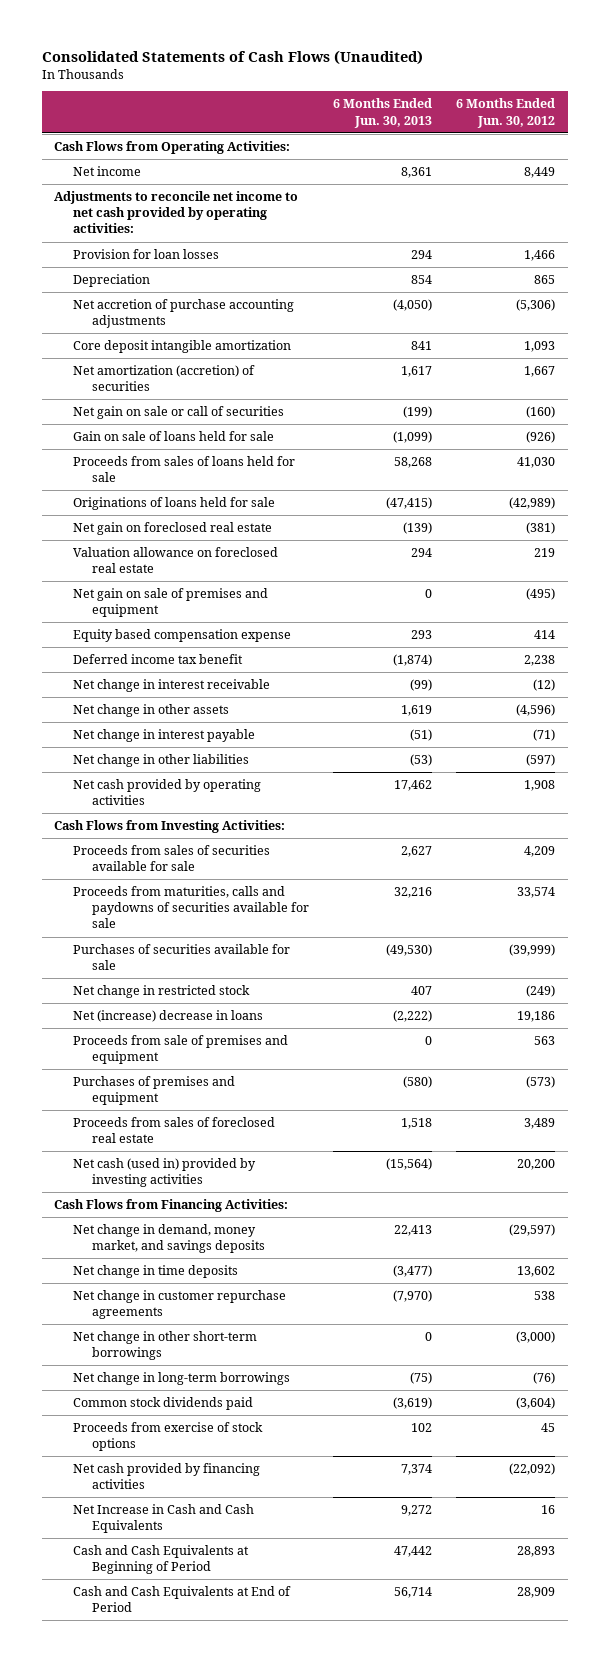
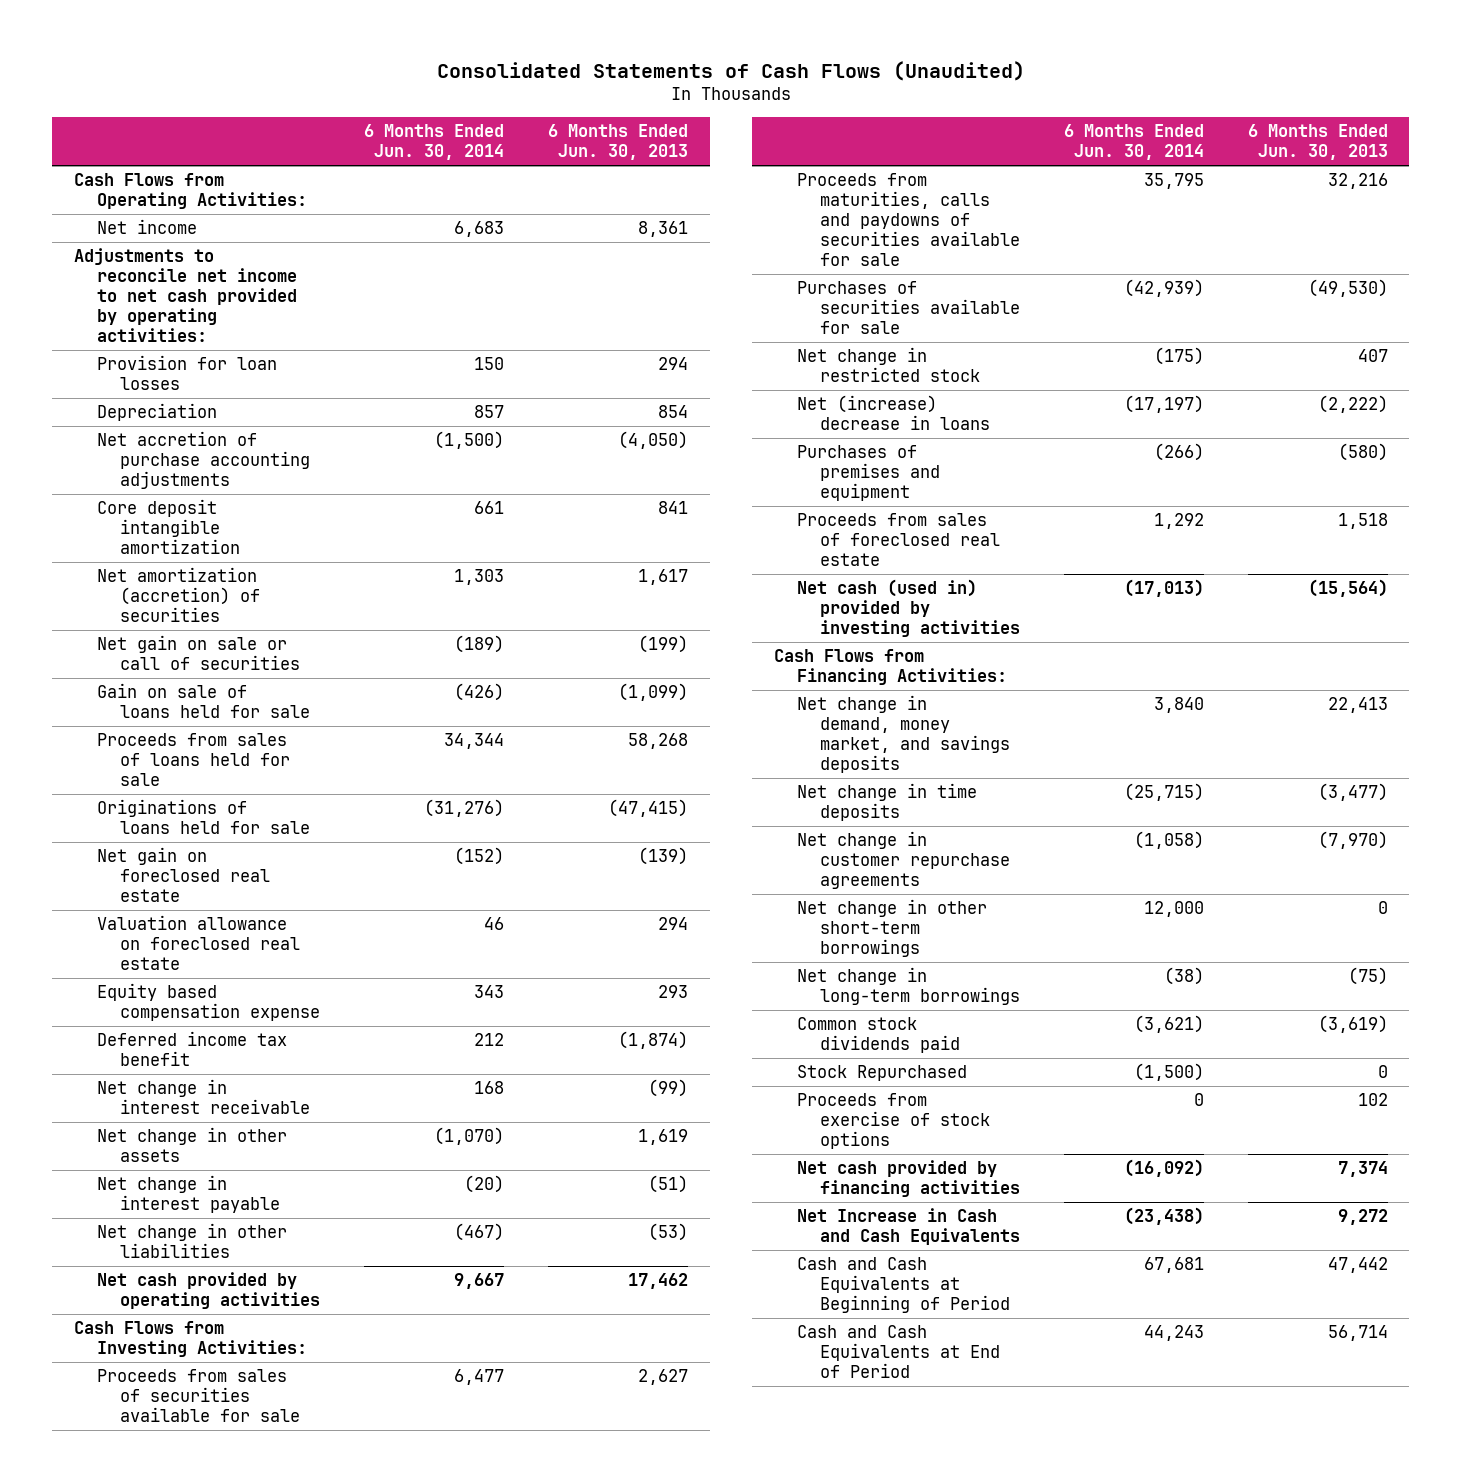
[456,98,556,128] 6 Months Ended Jun. 30, 2012 -> none
none -> [363,124,504,161] 6 Months Ended Jun. 30, 2014
[72,588,268,618] Net gain on sale of premises and equipment -> none
[72,1035,288,1065] Proceeds from sale of premises and equipment -> none
none -> [796,1064,967,1081] Stock Repurchased

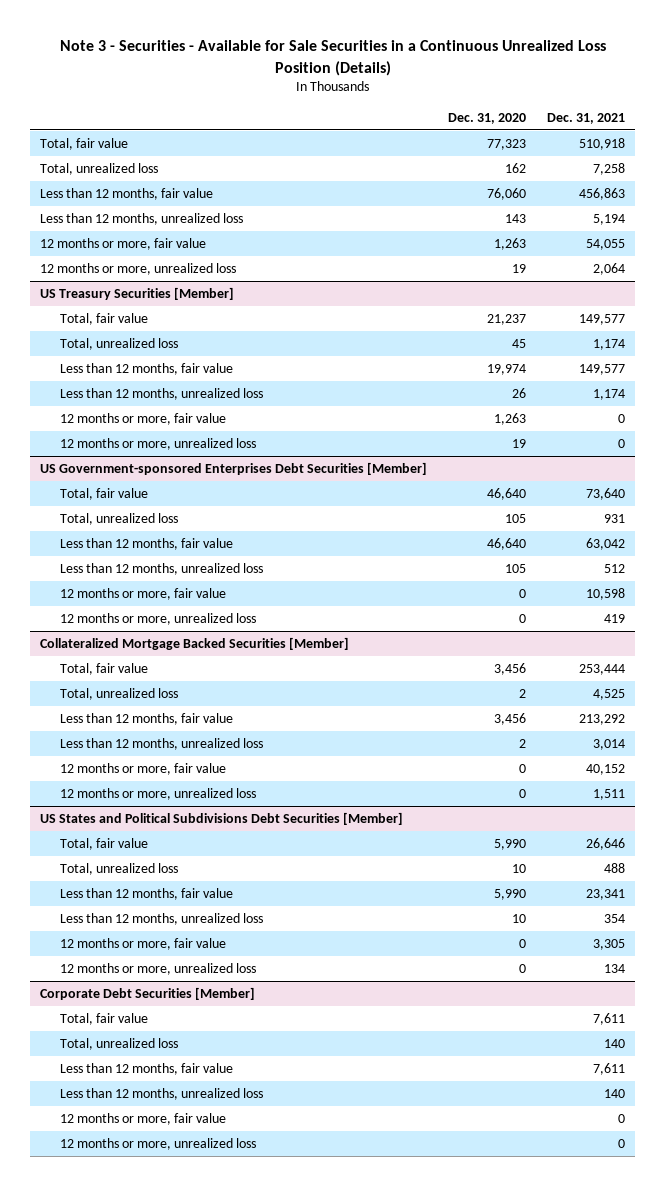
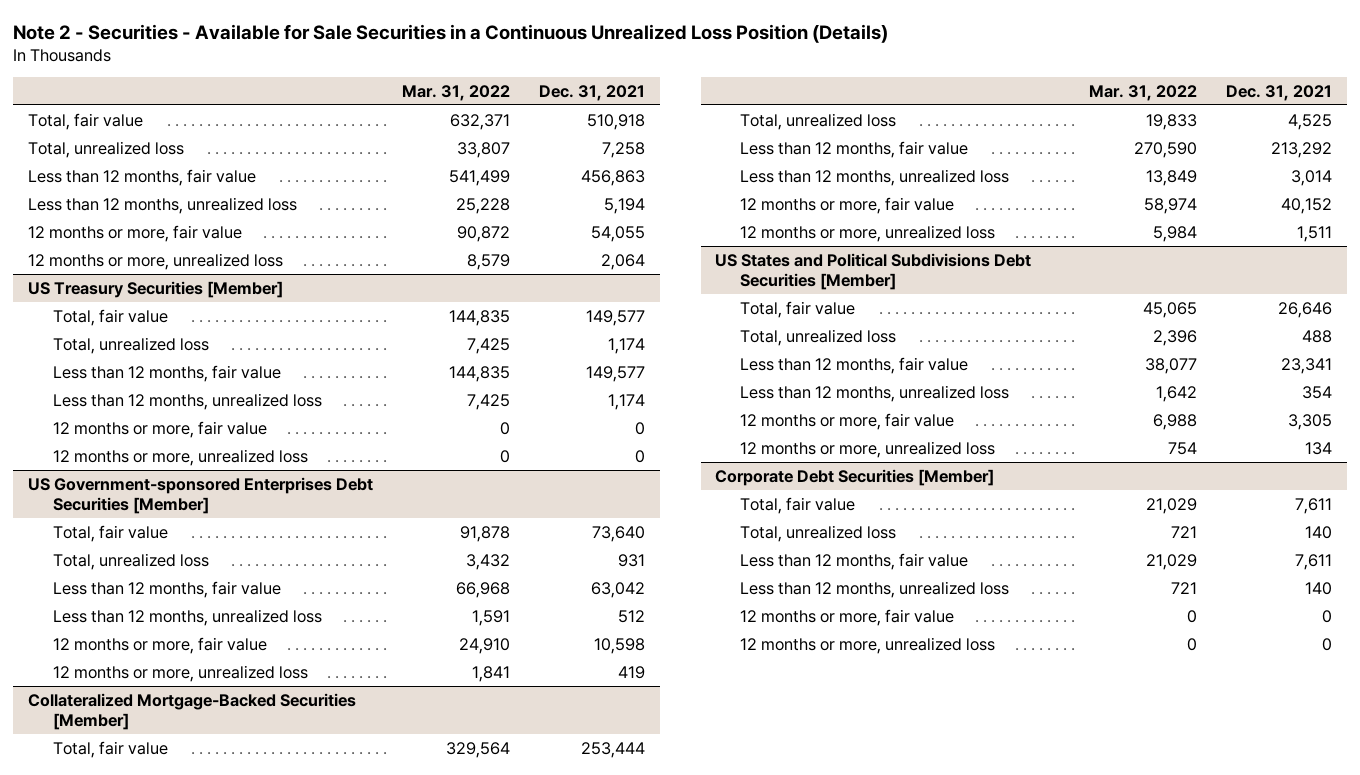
[59,40,606,76] Note 3 - Securities - Available for Sale Securities in a Continuous Unrealized Loss Position (Details) -> [13,23,889,43] Note 2 - Securities - Available for Sale Securities in a Continuous Unrealized Loss Position (Details)
[448,112,527,124] Dec. 31, 2020 -> none
none -> [401,84,510,101] Mar. 31, 2022
[40,636,350,650] Collateralized Mortgage Backed Securities [Member] -> [27,692,356,730] Collateralized Mortgage-Backed Securities [Member]

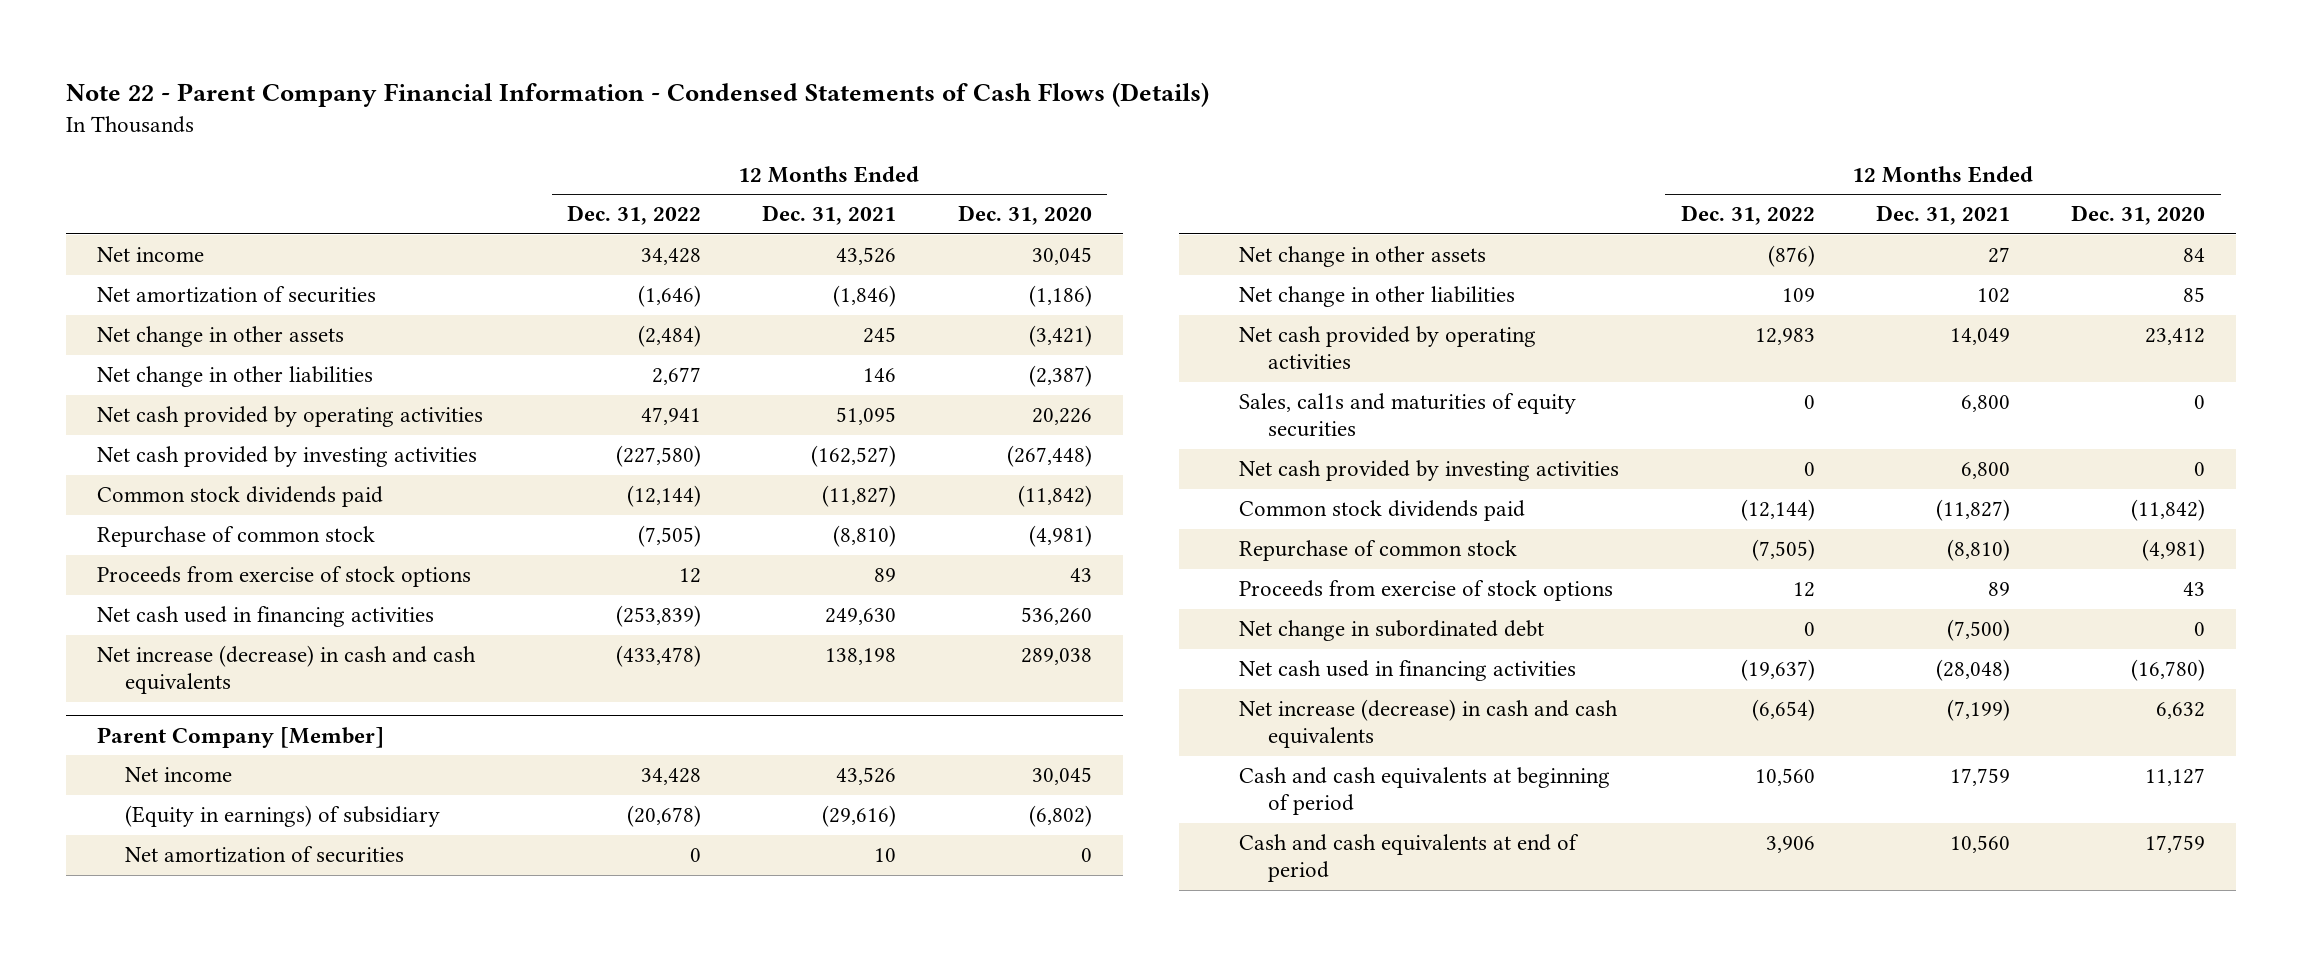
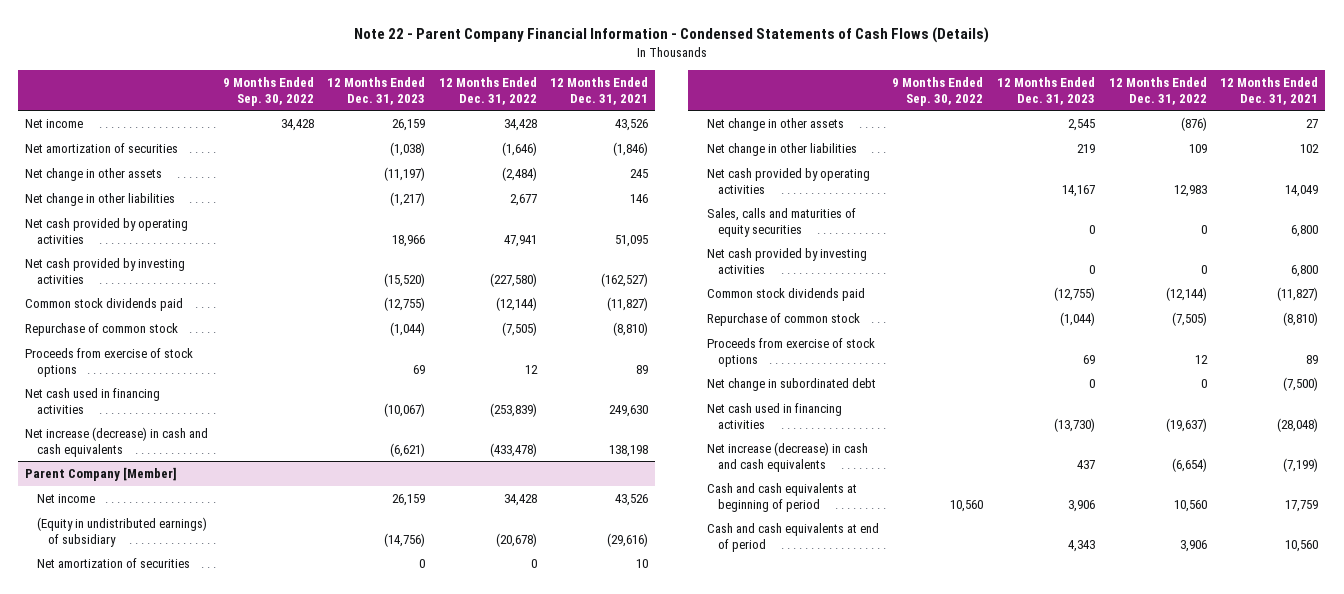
[957,205,1092,226] Dec. 31, 2020 -> none
none -> [222,77,314,106] 9 Months Ended Sep. 30, 2022
none -> [327,77,426,105] 12 Months Ended Dec. 31, 2023
[125,805,441,828] (Equity in earnings) of subsidiary -> [36,517,207,547] (Equity in undistributed earnings) of subsidiary
[1239,393,1577,438] Sales, cal1s and maturities of equity securities -> [706,208,856,237] Sales, calls and maturities of equity securities

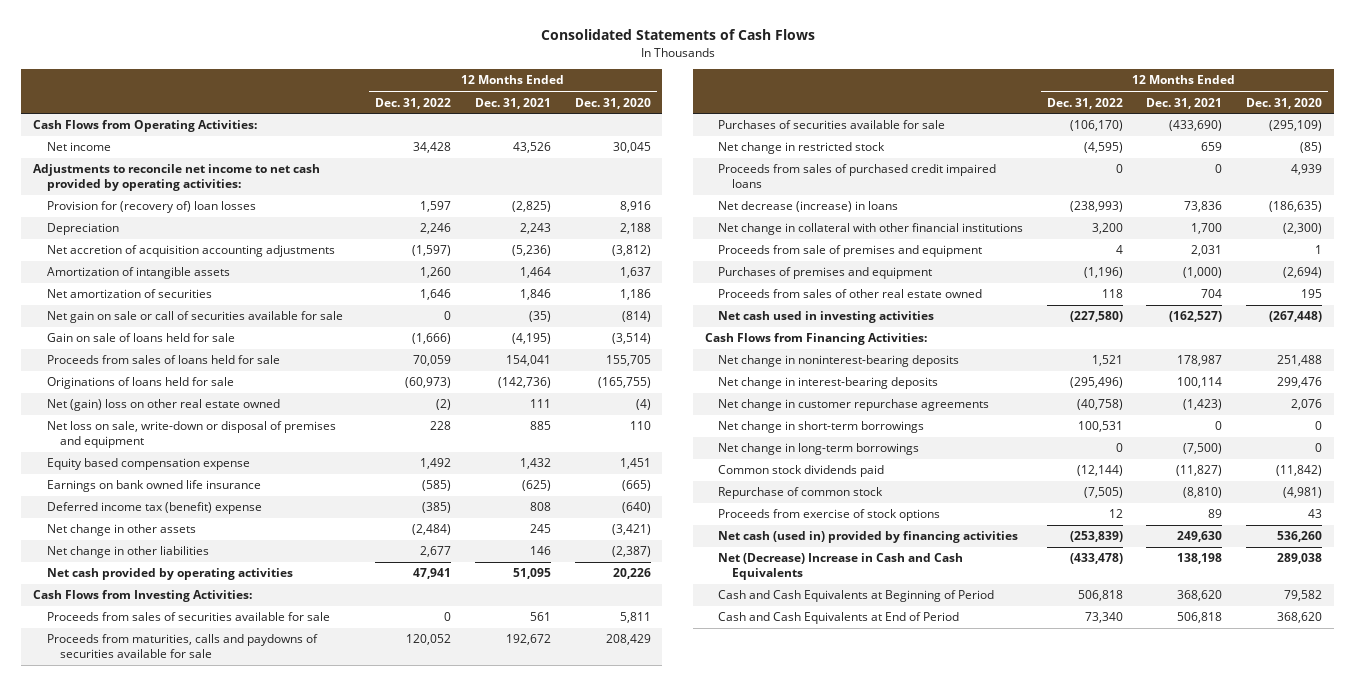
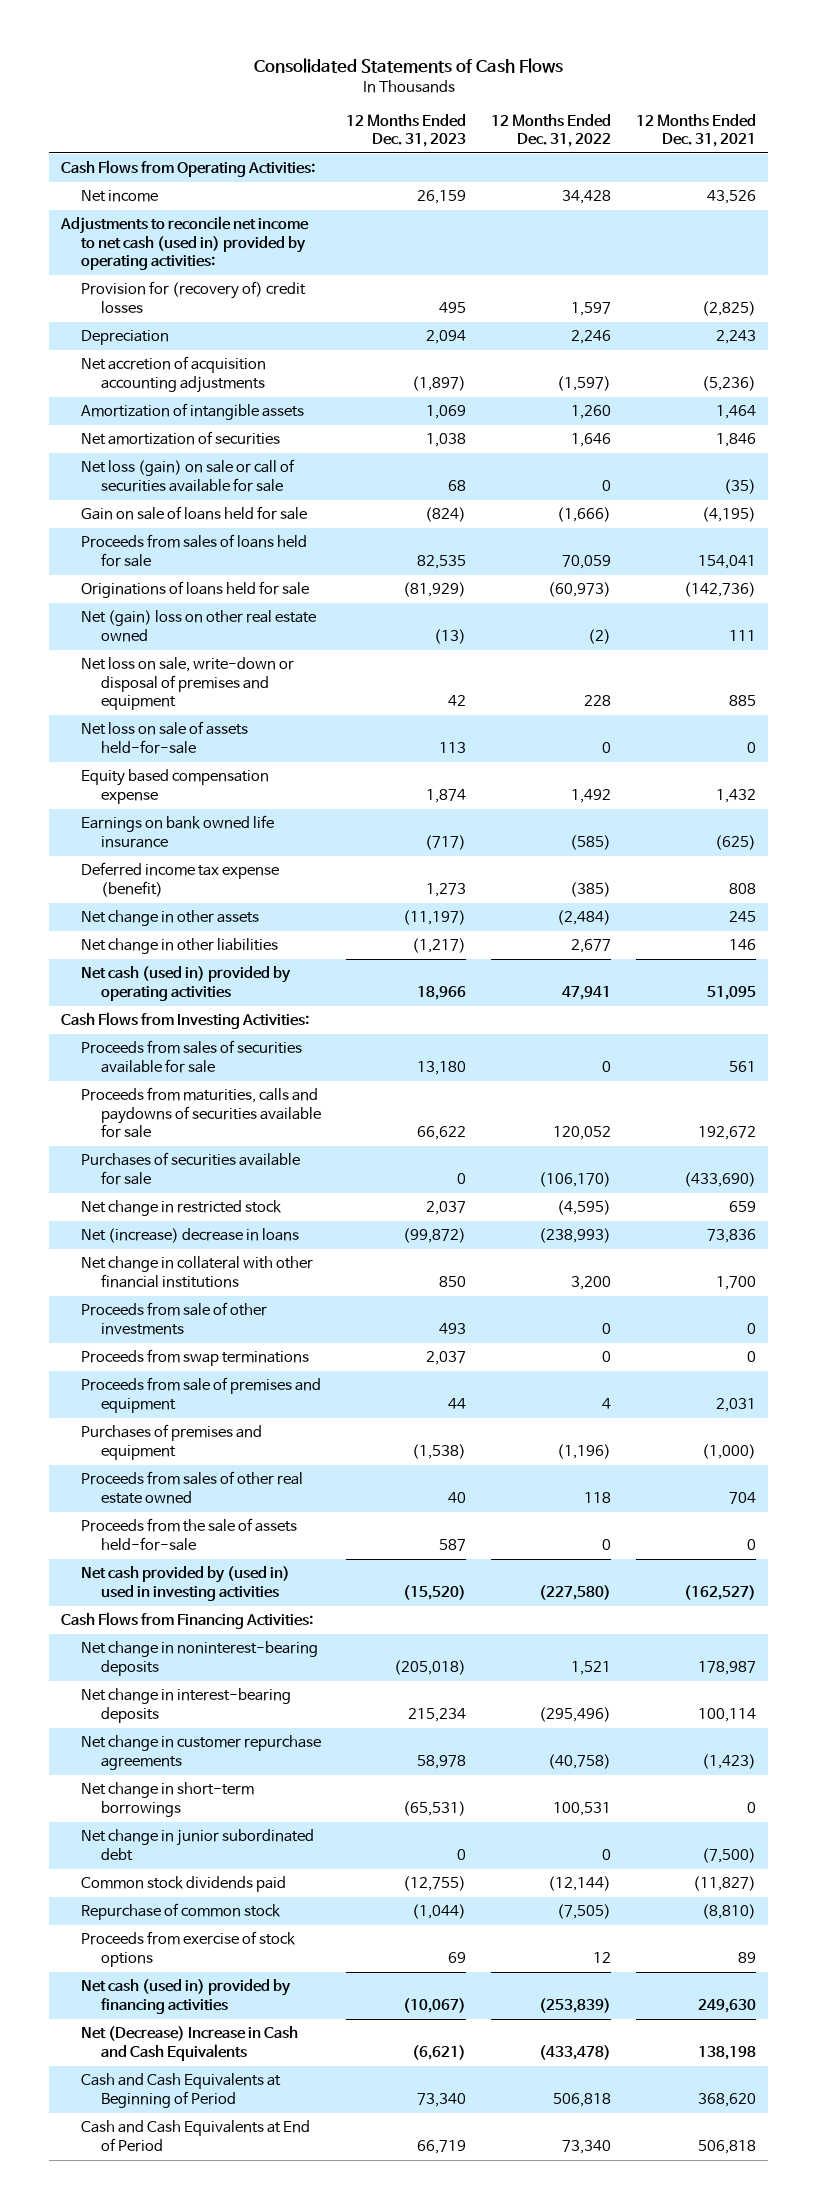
[574,97,651,109] Dec. 31, 2020 -> none
none -> [346,113,467,148] 12 Months Ended Dec. 31, 2023
[33,164,321,192] Adjustments to reconcile net income to net cash provided by operating activities: -> [60,216,310,271] Adjustments to reconcile net income to net cash (used in) provided by operating activities:
[46,201,256,214] Provision for (recovery of) loan losses -> [81,281,307,313] Provision for (recovery of) credit losses
[46,311,343,324] Net gain on sale or call of securities available for sale -> [81,459,296,492] Net loss (gain) on sale or call of securities available for sale
none -> [81,721,249,754] Net loss on sale of assets held-for-sale
[46,502,262,515] Deferred income tax (benefit) expense -> [81,862,280,897] Deferred income tax expense (benefit)
[46,568,293,581] Net cash provided by operating activities -> [81,966,292,1001] Net cash (used in) provided by operating activities
[718,164,997,189] Proceeds from sales of purchased credit impaired loans -> none
[718,201,899,213] Net decrease (increase) in loans -> [81,1228,300,1244] Net (increase) decrease in loans
none -> [81,1302,268,1335] Proceeds from sale of other investments
none -> [81,1349,310,1367] Proceeds from swap terminations
none -> [81,1518,298,1551] Proceeds from the sale of assets held-for-sale
[718,311,935,324] Net cash used in investing activities -> [81,1566,291,1601] Net cash provided by (used in) used in investing activities
[718,443,920,456] Net change in long-term borrowings -> [81,1829,315,1861] Net change in junior subordinated debt

